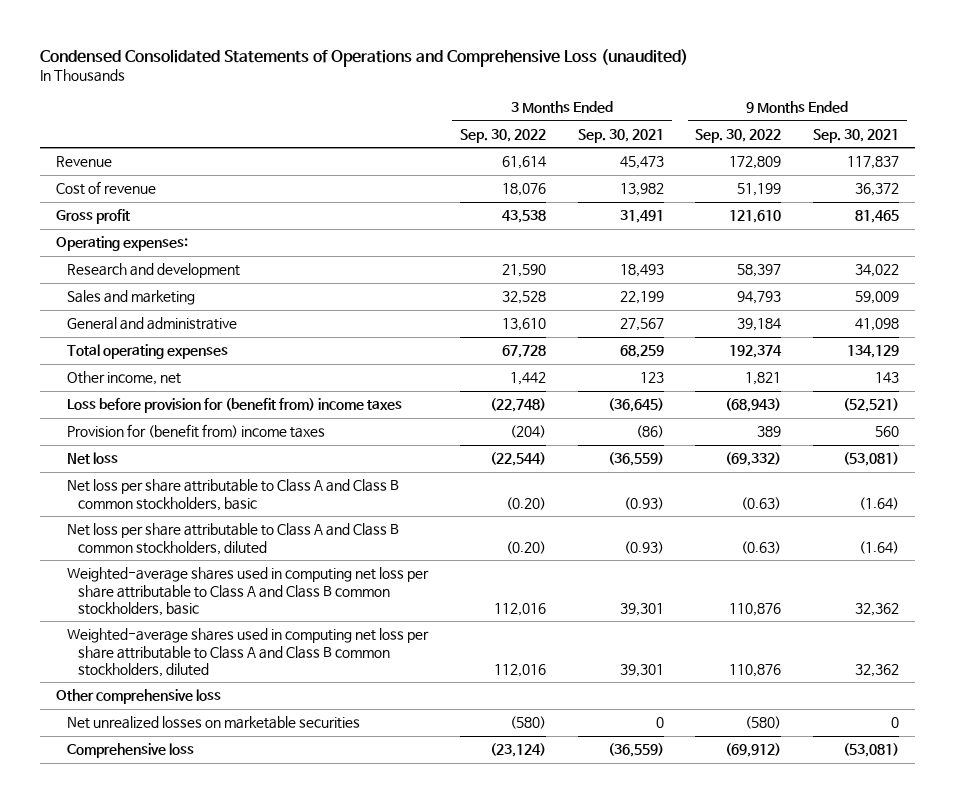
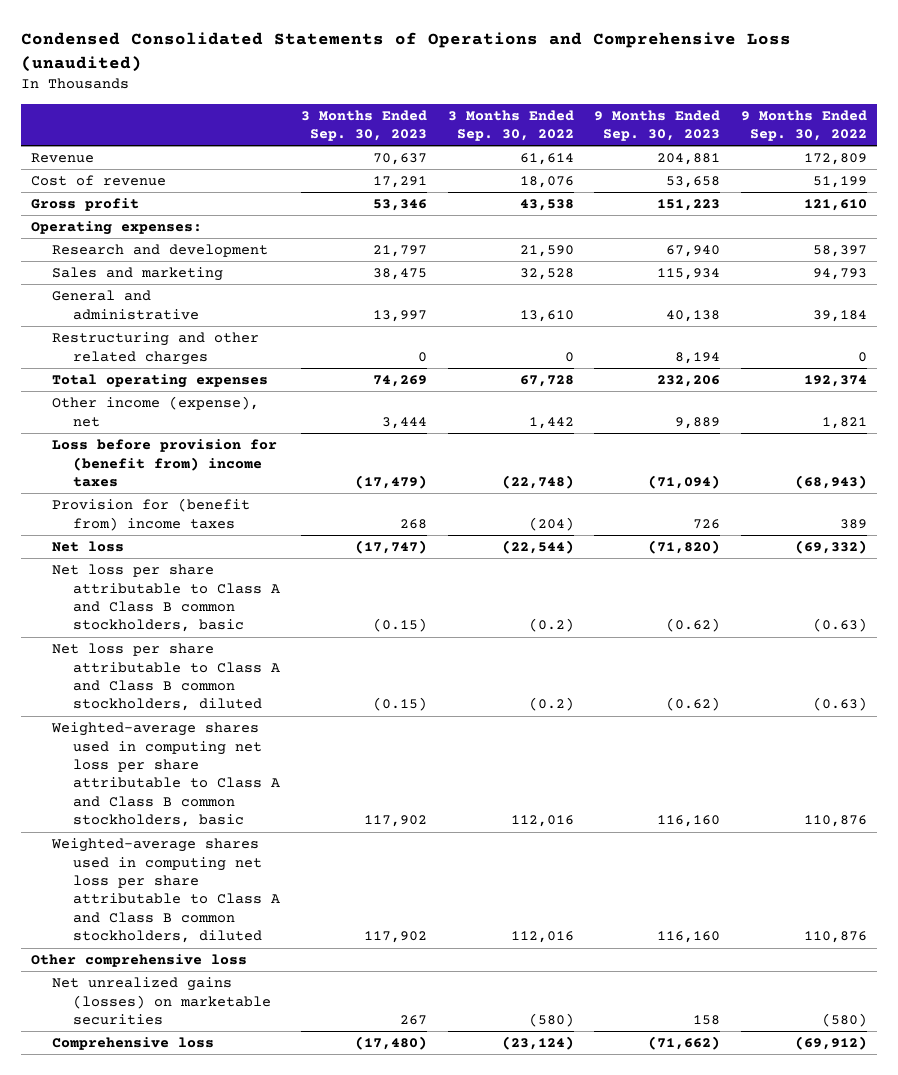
[577,128,664,143] Sep. 30, 2021 -> none
[813,128,900,143] Sep. 30, 2021 -> none
none -> [300,109,427,142] 3 Months Ended Sep. 30, 2023
none -> [594,109,721,142] 9 Months Ended Sep. 30, 2023
none -> [52,332,260,365] Restructuring and other related charges
[67,371,182,386] Other income, net -> [52,396,260,427] Other income (expense), net
[505,496,546,510] (0.20) -> [528,618,574,633] (0.2)
[505,540,546,554] (0.20) -> [528,697,574,712] (0.2)
[67,716,361,730] Net unrealized losses on marketable securities -> [52,977,272,1026] Net unrealized gains (losses) on marketable securities

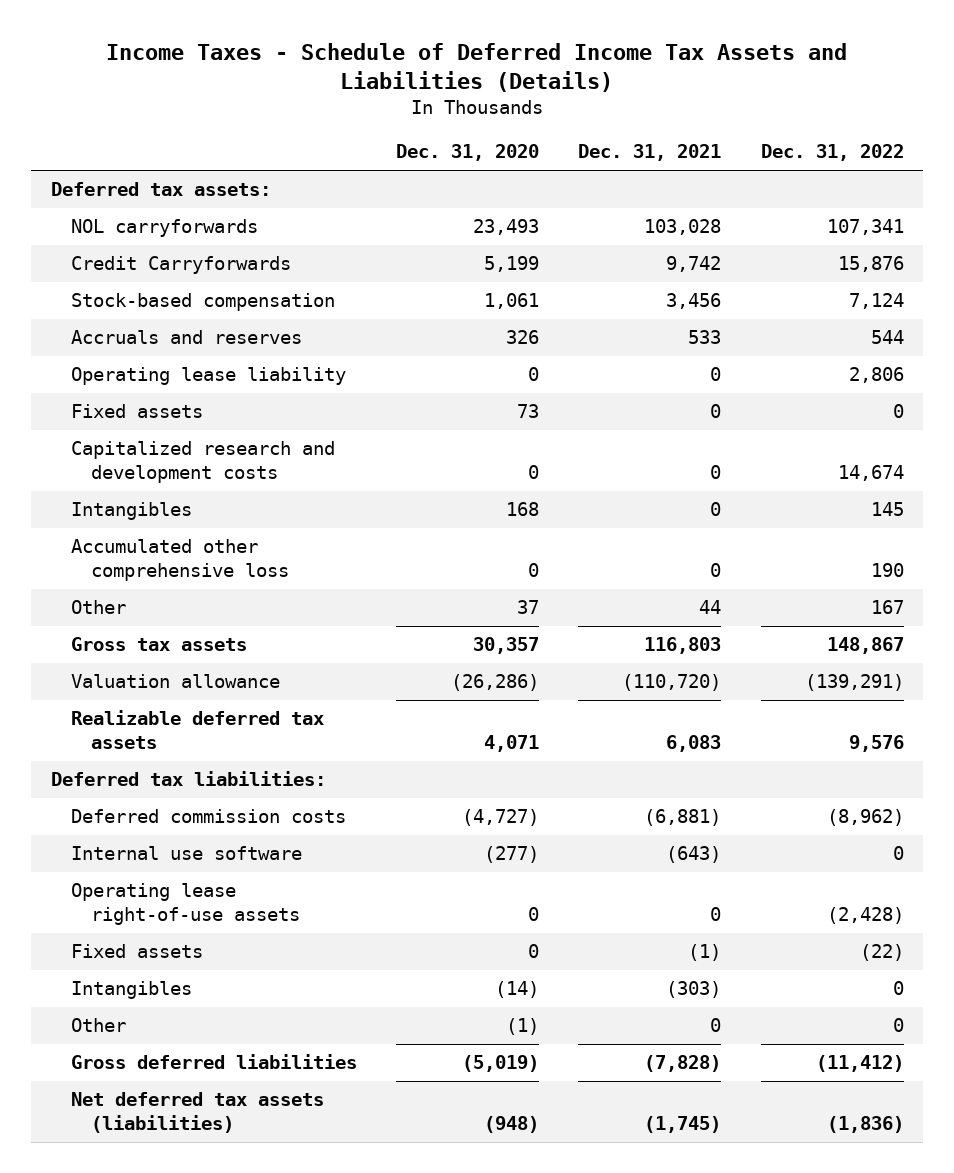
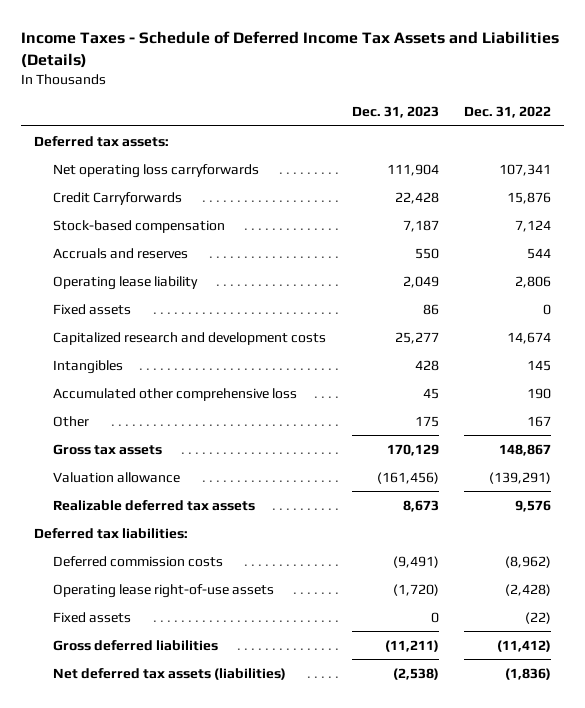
[396,144,540,162] Dec. 31, 2020 -> none
[578,144,722,162] Dec. 31, 2021 -> none
none -> [351,106,439,119] Dec. 31, 2023
[70,219,258,238] NOL carryforwards -> [52,163,259,178] Net operating loss carryforwards
[70,846,302,861] Internal use software -> none
[70,981,192,1000] Intangibles -> none
[70,1018,126,1033] Other -> none

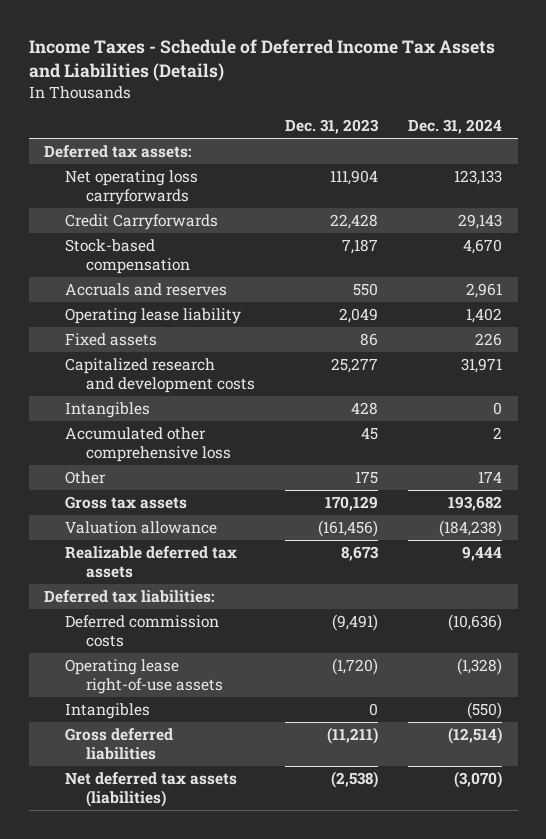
[464,106,552,119] Dec. 31, 2022 -> none
none -> [408,119,503,135] Dec. 31, 2024
[52,611,131,623] Fixed assets -> none
none -> [64,703,150,720] Intangibles

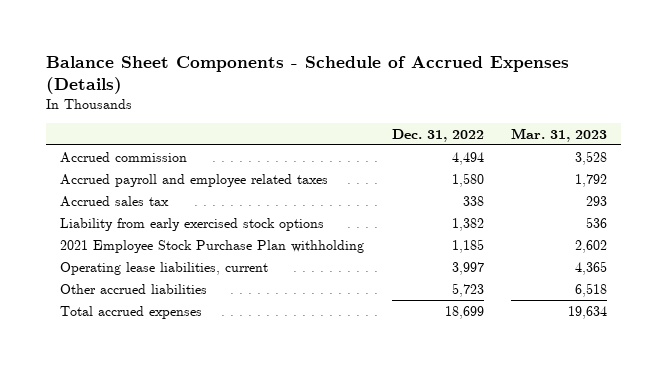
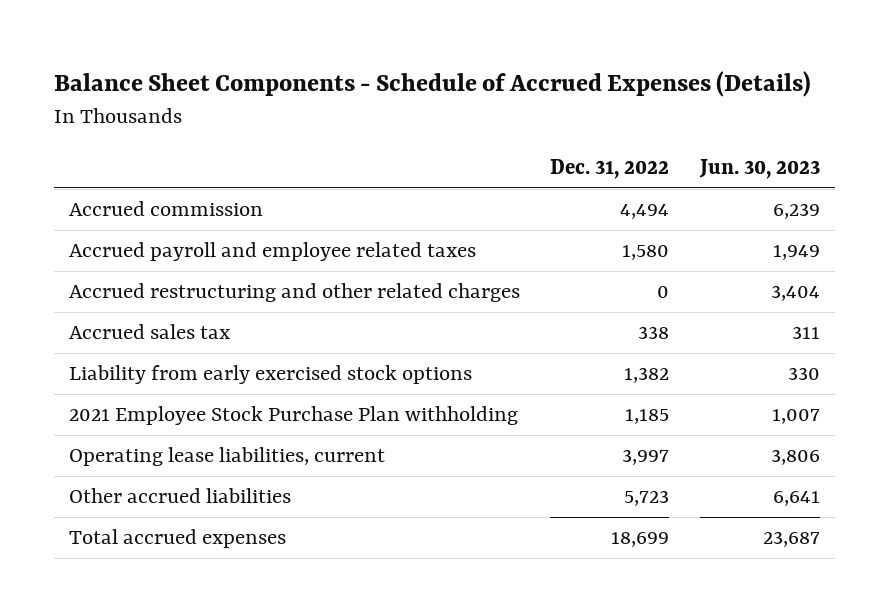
[511,127,608,142] Mar. 31, 2023 -> none
none -> [698,158,820,179] Jun. 30, 2023
none -> [69,283,521,303] Accrued restructuring and other related charges

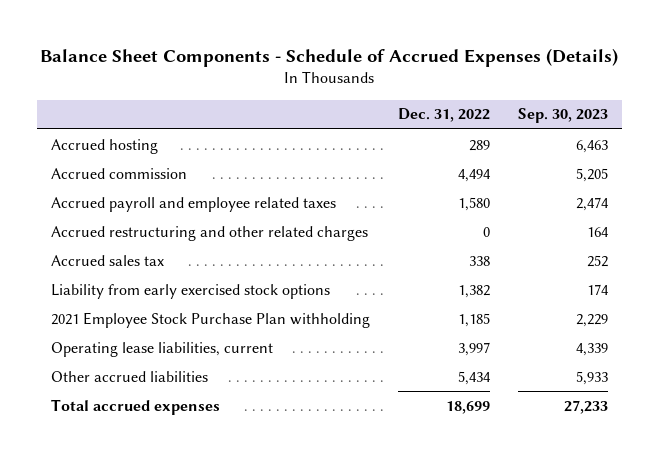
[698,158,820,179] Jun. 30, 2023 -> none
none -> [517,108,608,124] Sep. 30, 2023
none -> [50,138,158,154] Accrued hosting
[624,490,670,507] 5,723 -> [457,370,491,385] 5,434

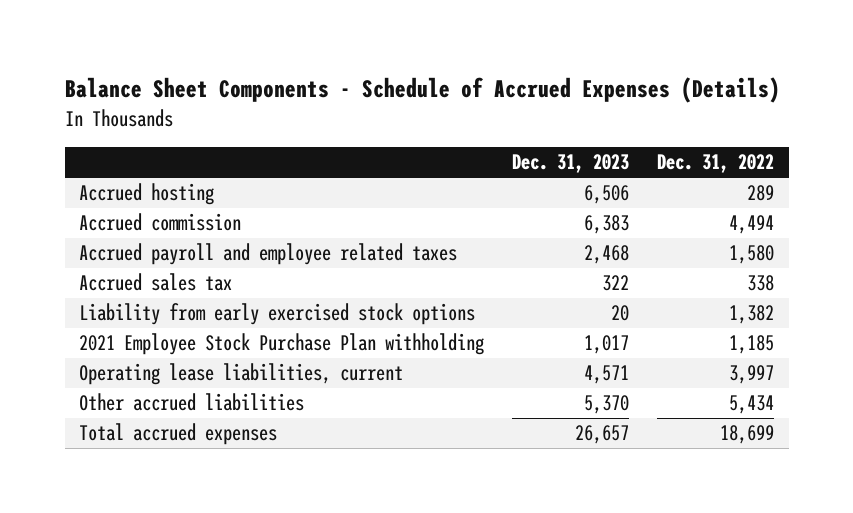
[517,108,608,124] Sep. 30, 2023 -> none
none -> [512,154,630,174] Dec. 31, 2023
[50,225,368,241] Accrued restructuring and other related charges -> none

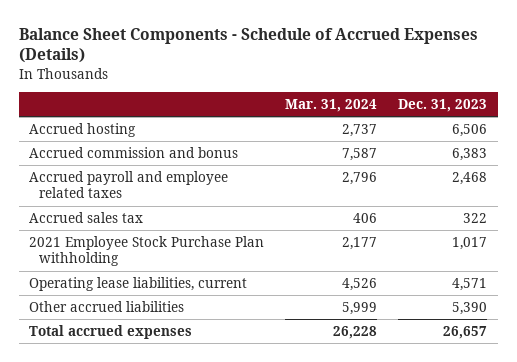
[657,154,775,174] Dec. 31, 2022 -> none
none -> [285,99,378,113] Mar. 31, 2024
[78,213,241,232] Accrued commission -> [29,147,239,159] Accrued commission and bonus
[78,303,475,326] Liability from early exercised stock options -> none
[584,395,630,415] 5,370 -> [452,302,488,316] 5,390

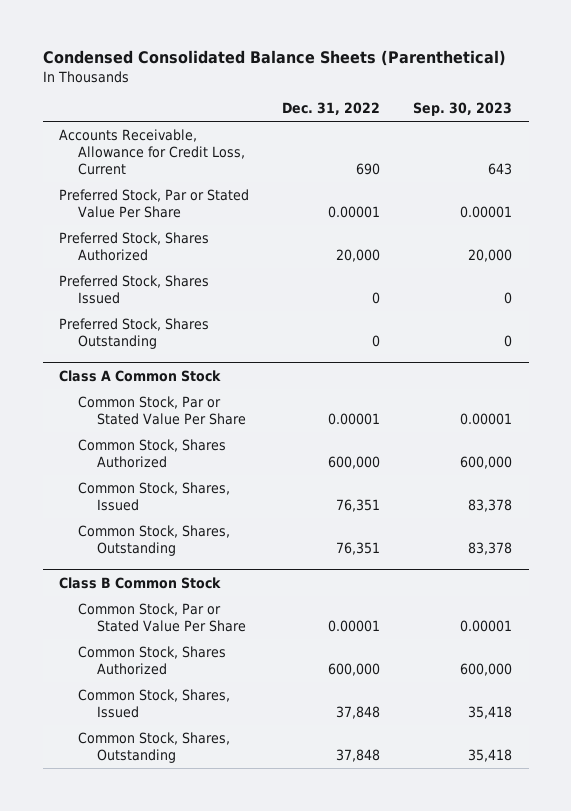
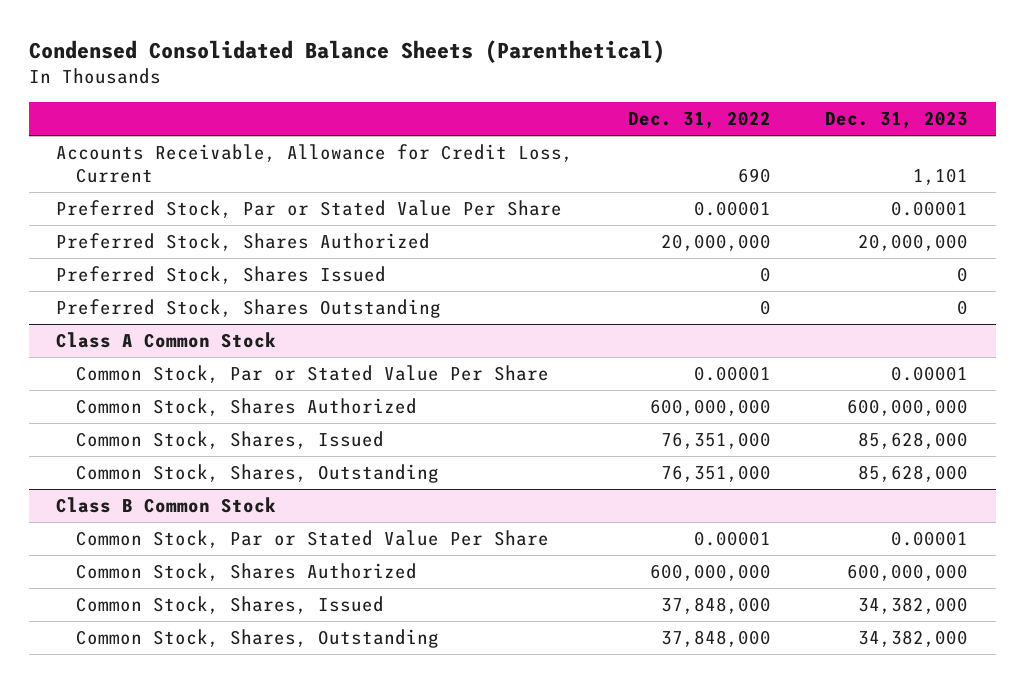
[413,102,513,117] Sep. 30, 2023 -> none
none -> [825,111,969,130] Dec. 31, 2023
[336,249,381,263] 20,000 -> [660,234,771,252] 20,000,000
[328,456,381,470] 600,000 -> [649,399,771,417] 600,000,000
[336,499,381,513] 76,351 -> [660,432,771,450] 76,351,000
[336,542,381,556] 76,351 -> [660,465,771,483] 76,351,000
[328,663,381,677] 600,000 -> [649,564,771,582] 600,000,000
[336,706,381,720] 37,848 -> [660,597,771,615] 37,848,000
[336,749,381,763] 37,848 -> [660,630,771,648] 37,848,000

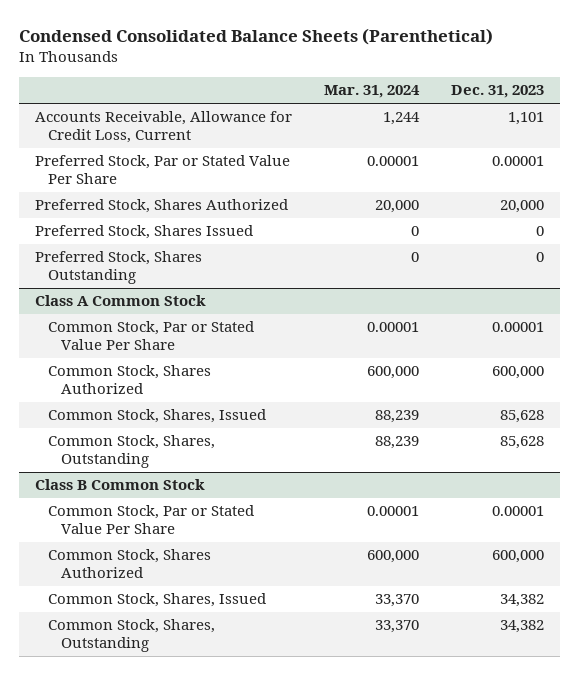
[627,111,771,130] Dec. 31, 2022 -> none
none -> [323,85,420,99] Mar. 31, 2024
[858,234,969,252] 20,000,000 -> [499,200,544,214] 20,000
[847,399,969,417] 600,000,000 -> [491,366,544,380] 600,000
[858,432,969,450] 85,628,000 -> [499,410,544,424] 85,628
[858,465,969,483] 85,628,000 -> [499,436,544,450] 85,628
[847,564,969,582] 600,000,000 -> [491,550,544,564] 600,000
[858,597,969,615] 34,382,000 -> [499,594,544,608] 34,382
[858,630,969,648] 34,382,000 -> [499,620,544,634] 34,382

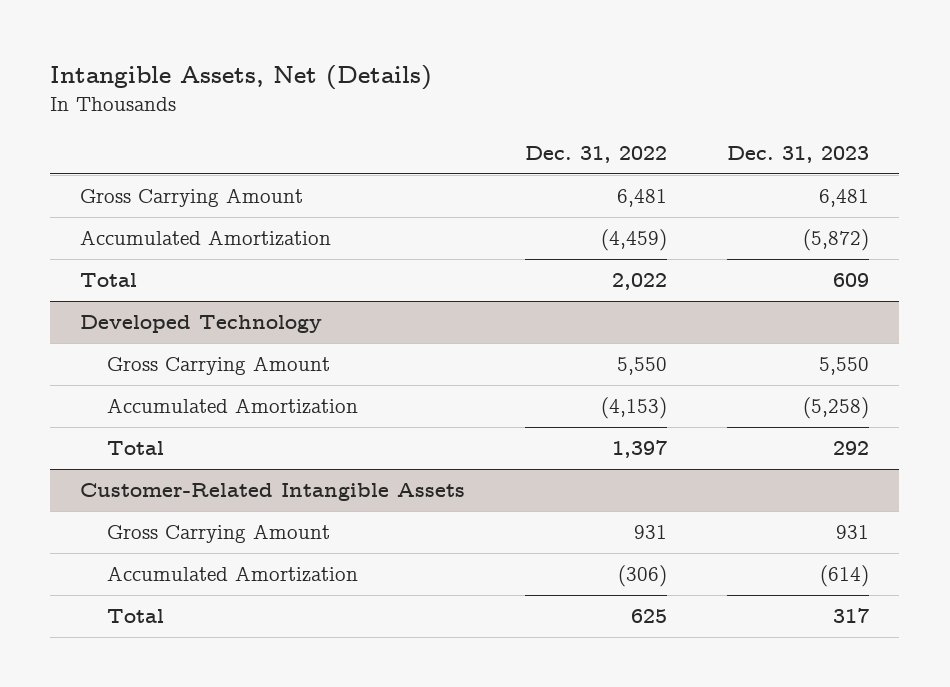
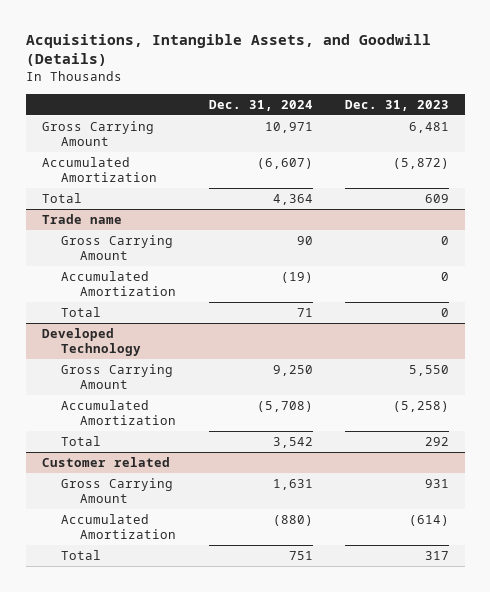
[50,64,433,90] Intangible Assets, Net (Details) -> [25,33,431,67] Acquisitions, Intangible Assets, and Goodwill (Details)
[525,145,668,163] Dec. 31, 2022 -> none
none -> [208,99,313,111] Dec. 31, 2024
none -> [41,213,122,224] Trade name
none -> [61,234,174,261] Gross Carrying Amount
none -> [61,270,177,297] Accumulated Amortization
none -> [61,306,102,317] Total
[80,483,466,502] Customer-Related Intangible Assets -> [41,456,170,467] Customer related

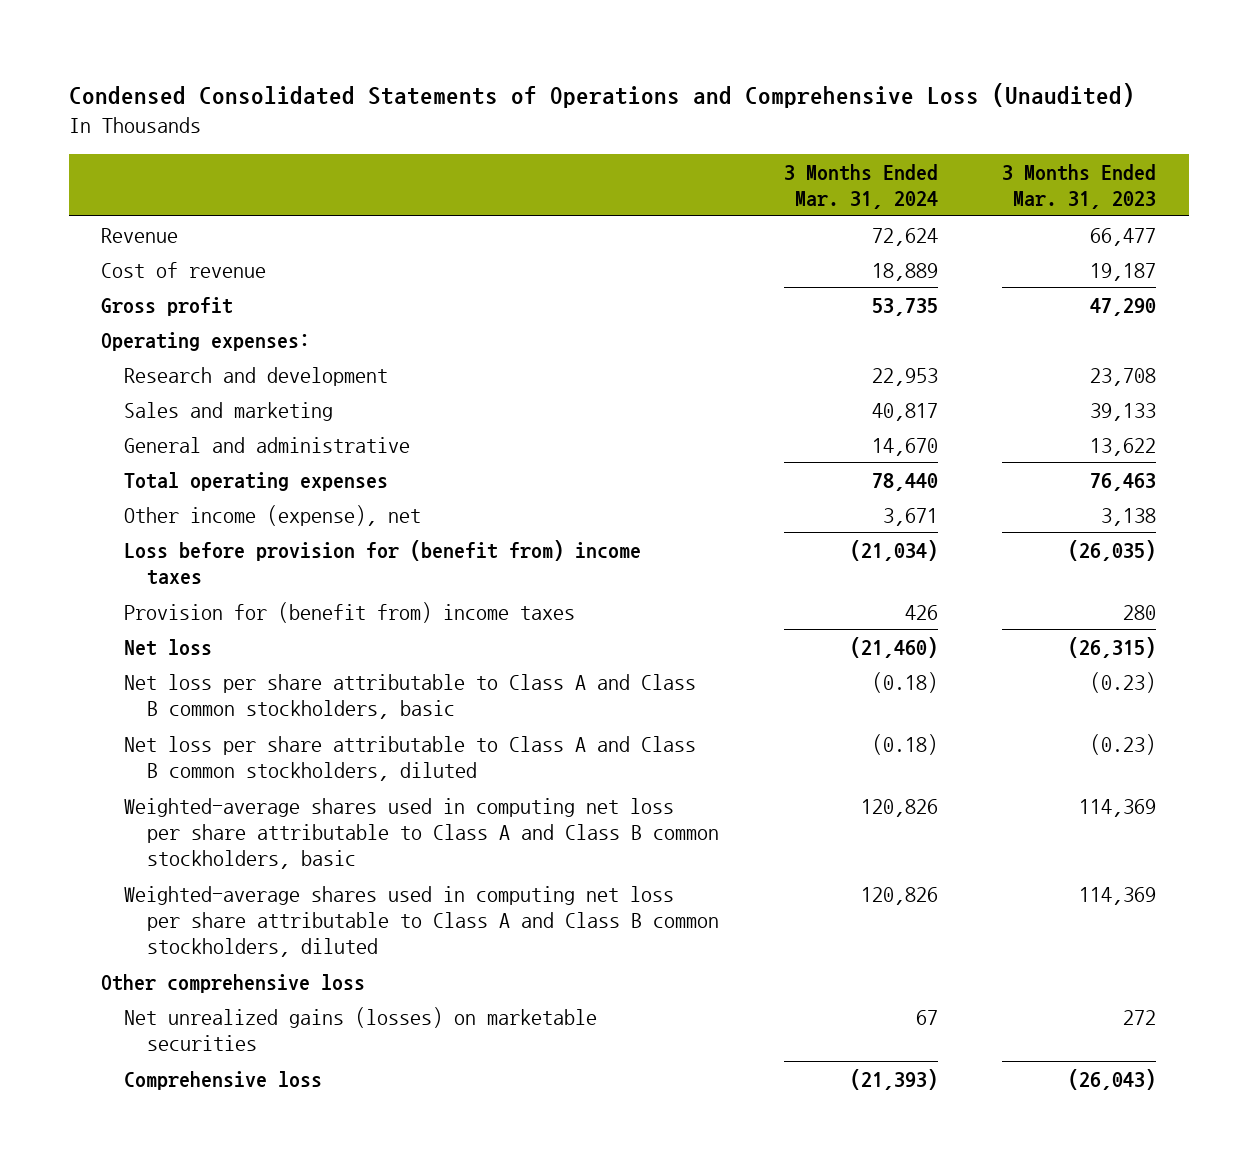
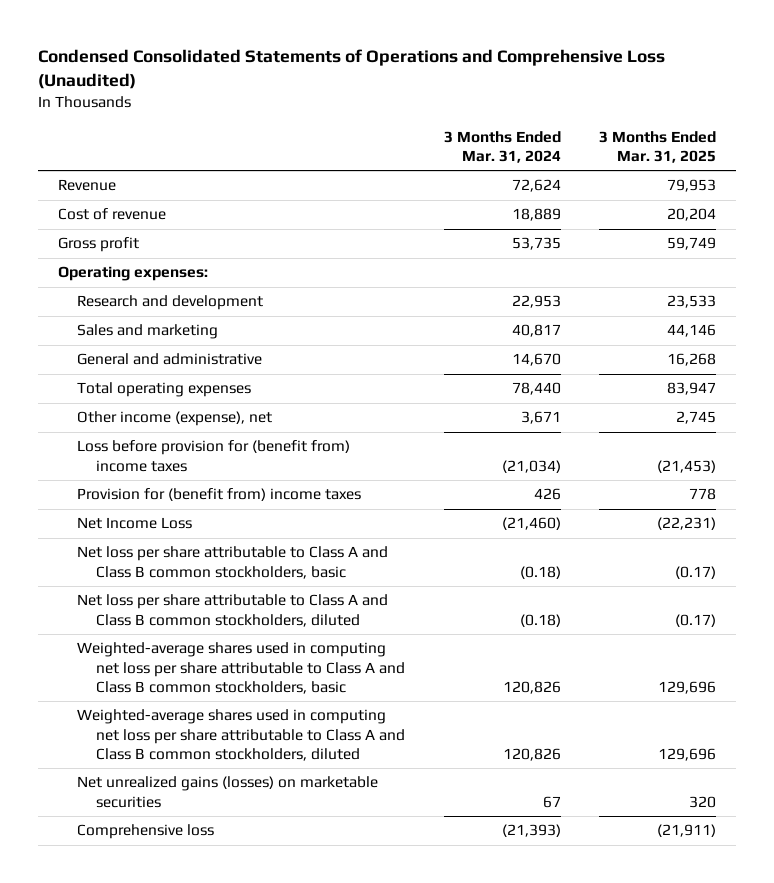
[1002,163,1157,209] 3 Months Ended Mar. 31, 2023 -> none
none -> [599,130,717,164] 3 Months Ended Mar. 31, 2025
[124,638,213,656] Net loss -> [76,517,192,530] Net Income Loss
[100,973,365,993] Other comprehensive loss -> none

